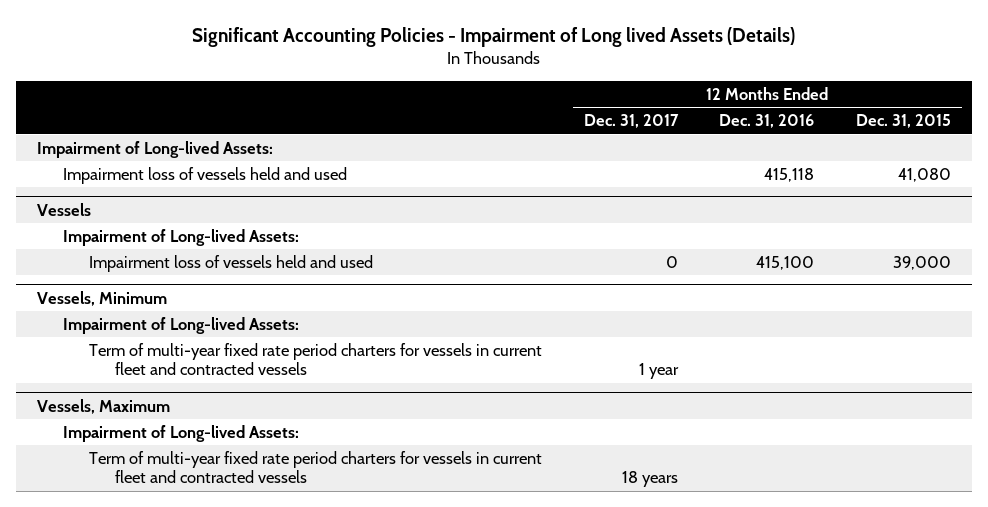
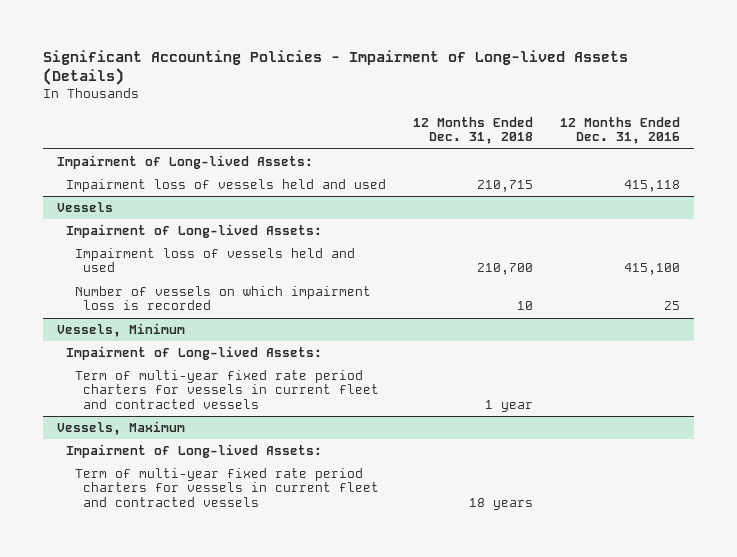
[192,26,796,47] Significant Accounting Policies - Impairment of Long lived Assets (Details) -> [42,50,628,86] Significant Accounting Policies - Impairment of Long-lived Assets (Details)
[583,114,679,129] Dec. 31, 2017 -> none
[856,114,952,129] Dec. 31, 2015 -> none
none -> [413,116,534,145] 12 Months Ended Dec. 31, 2018
none -> [74,286,371,311] Number of vessels on which impairment loss is recorded

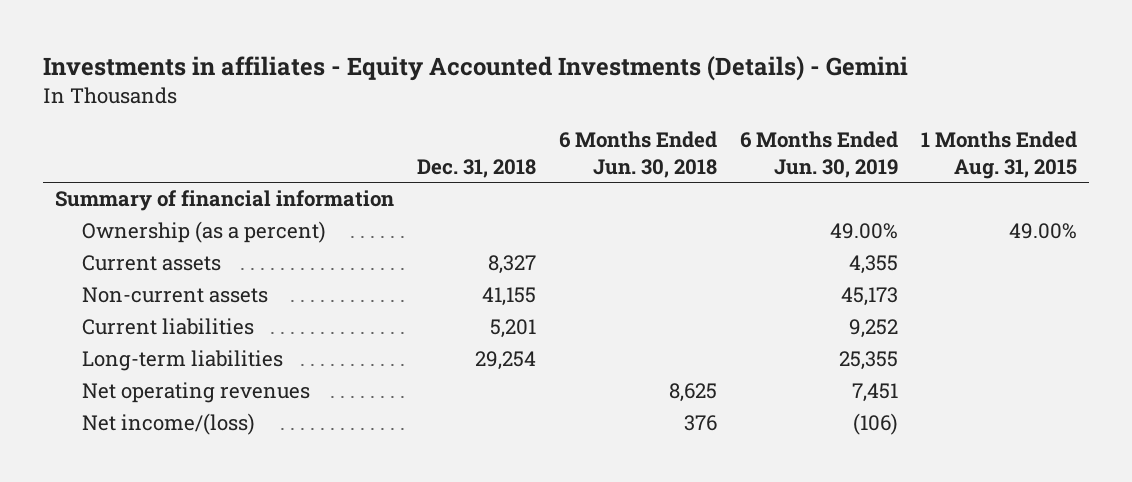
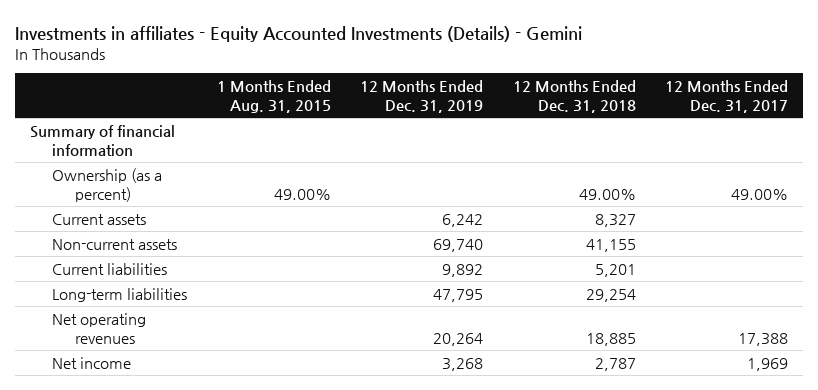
[416,158,536,178] Dec. 31, 2018 -> none
[558,131,717,178] 6 Months Ended Jun. 30, 2018 -> none
[740,131,899,178] 6 Months Ended Jun. 30, 2019 -> none
none -> [360,79,484,114] 12 Months Ended Dec. 31, 2019
none -> [512,79,636,114] 12 Months Ended Dec. 31, 2018
none -> [665,79,789,114] 12 Months Ended Dec. 31, 2017
[81,413,255,436] Net income/(loss) -> [52,356,132,369] Net income

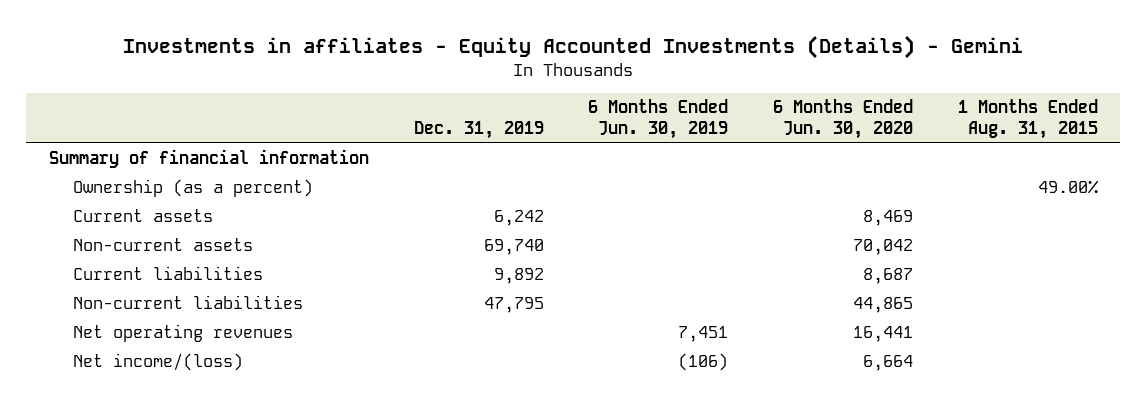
[360,79,484,114] 12 Months Ended Dec. 31, 2019 -> none
[512,79,636,114] 12 Months Ended Dec. 31, 2018 -> none
[665,79,789,114] 12 Months Ended Dec. 31, 2017 -> none
none -> [413,120,544,139] Dec. 31, 2019
none -> [588,99,729,139] 6 Months Ended Jun. 30, 2019
none -> [773,99,914,139] 6 Months Ended Jun. 30, 2020
[52,287,188,302] Long-term liabilities -> [72,294,303,309] Non-current liabilities
[52,356,132,369] Net income -> [72,352,243,371] Net income/(loss)

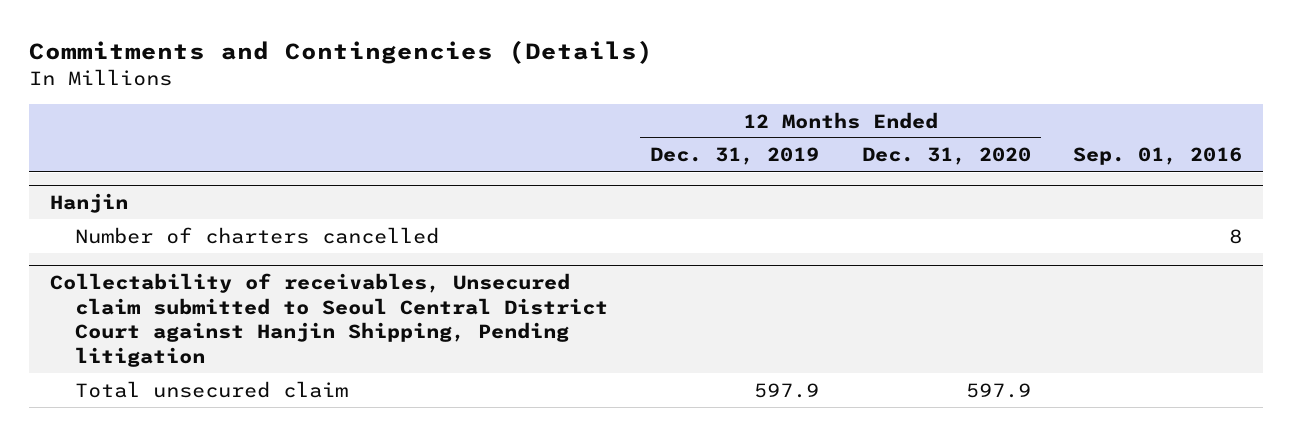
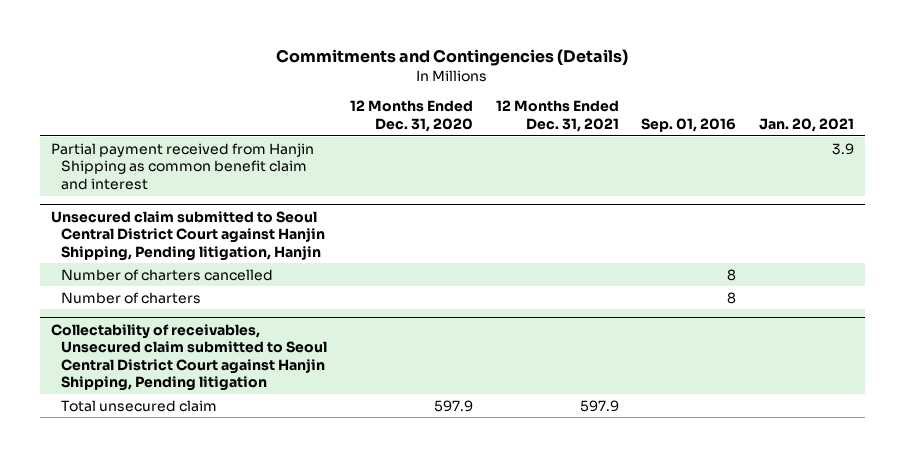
[650,147,820,166] Dec. 31, 2019 -> none
none -> [495,100,619,133] 12 Months Ended Dec. 31, 2021
none -> [758,118,854,133] Jan. 20, 2021
none -> [51,142,315,191] Partial payment received from Hanjin Shipping as common benefit claim and interest
[50,192,129,213] Hanjin -> [51,210,326,261] Unsecured claim submitted to Seoul Central District Court against Hanjin Shipping, Pending litigation, Hanjin
none -> [61,291,202,304] Number of charters

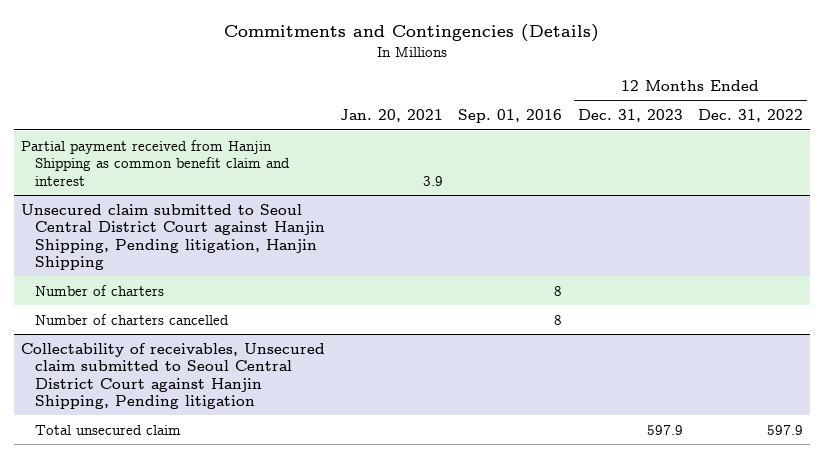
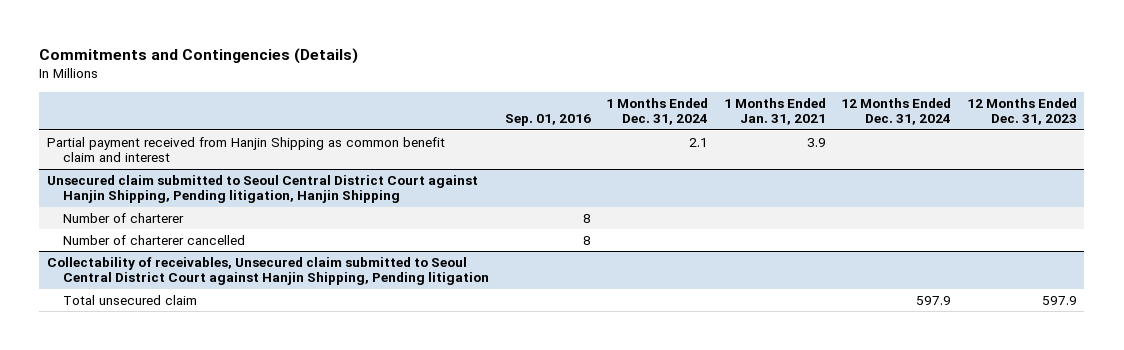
[340,109,444,123] Jan. 20, 2021 -> none
[697,109,803,123] Dec. 31, 2022 -> none
none -> [606,97,709,126] 1 Months Ended Dec. 31, 2024
none -> [723,97,826,126] 1 Months Ended Jan. 31, 2021
none -> [841,97,952,126] 12 Months Ended Dec. 31, 2024
[34,284,164,296] Number of charters -> [63,212,185,223] Number of charterer
[34,313,229,325] Number of charters cancelled -> [63,234,246,245] Number of charterer cancelled

